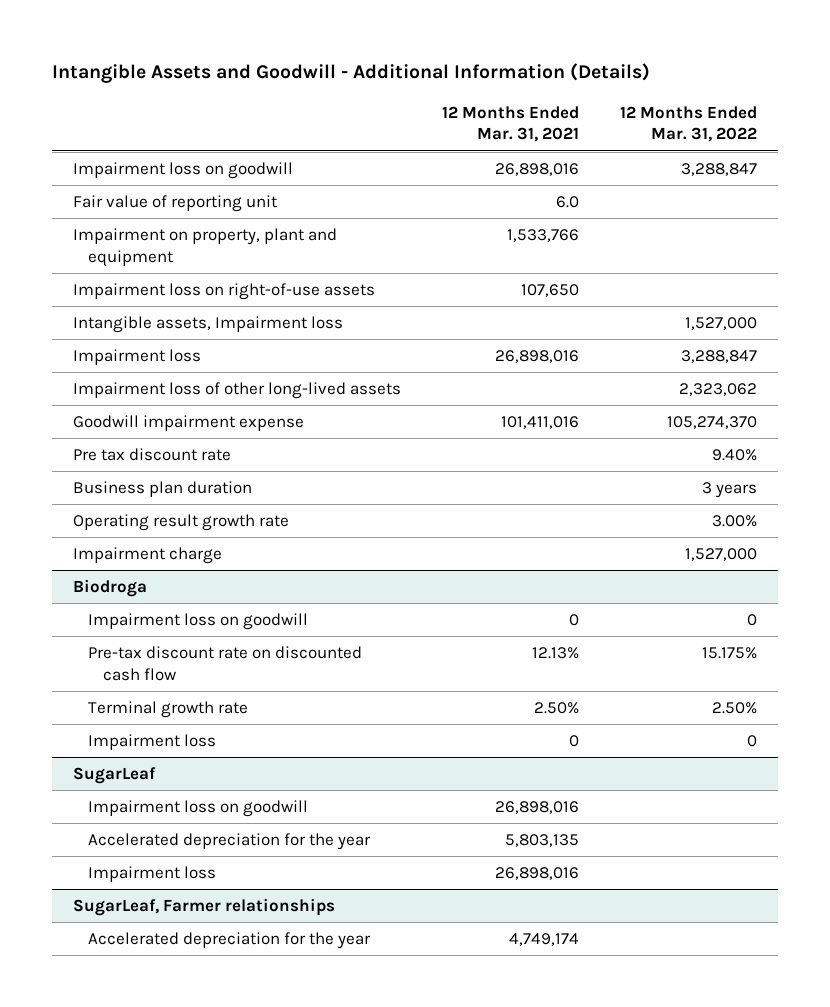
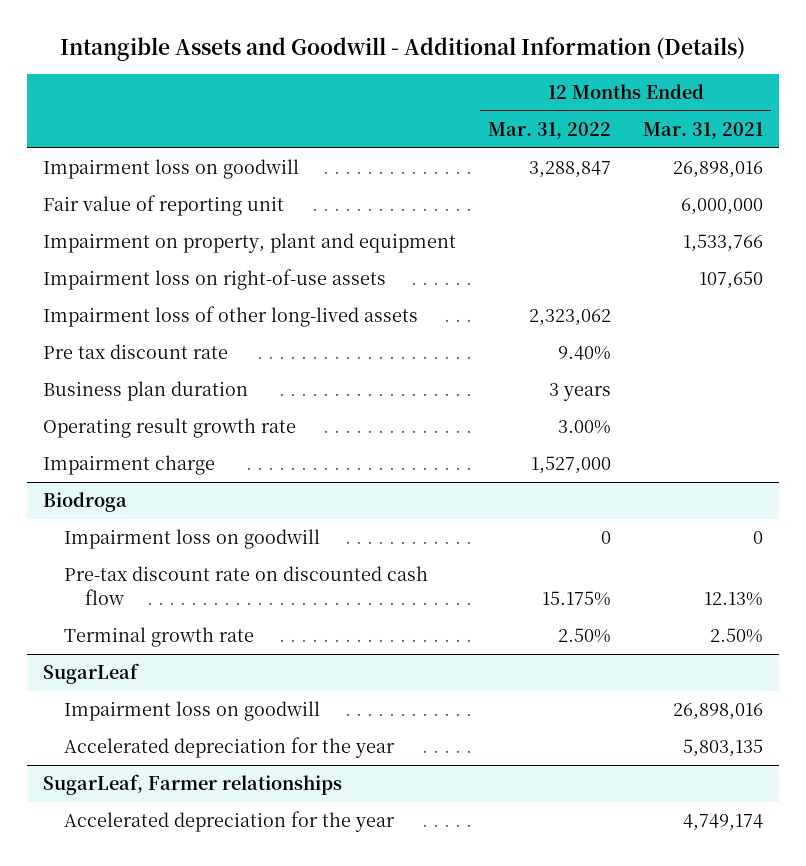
[555,196,579,209] 6.0 -> [681,198,764,216] 6,000,000
[72,316,343,334] Intangible assets, Impairment loss -> none
[72,349,201,366] Impairment loss -> none
[72,415,304,432] Goodwill impairment expense -> none
[87,734,216,751] Impairment loss -> none
[87,866,216,883] Impairment loss -> none

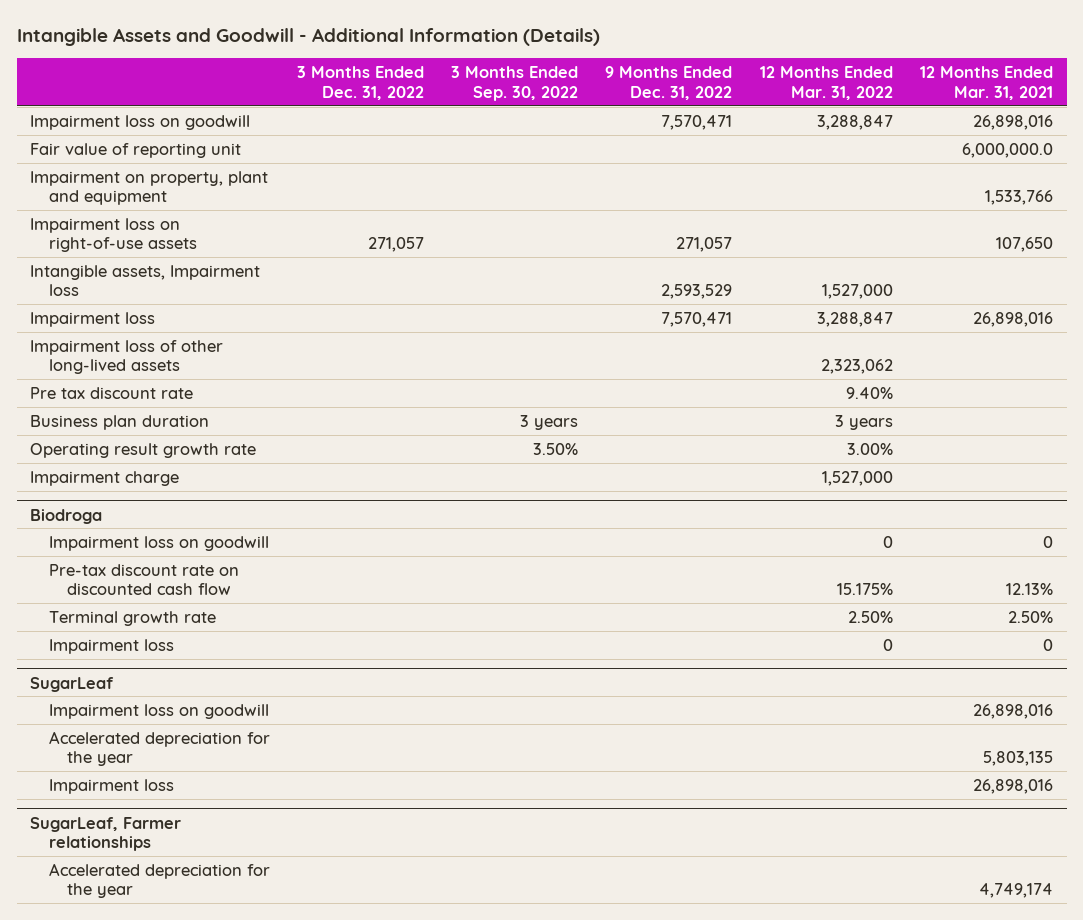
none -> [296,66,424,100] 3 Months Ended Dec. 31, 2022
none -> [451,66,579,101] 3 Months Ended Sep. 30, 2022
none -> [605,66,733,100] 9 Months Ended Dec. 31, 2022
[681,198,764,216] 6,000,000 -> [962,142,1054,158] 6,000,000.0
none -> [30,264,261,297] Intangible assets, Impairment loss
none -> [30,311,156,327] Impairment loss
none -> [48,638,174,654] Impairment loss
none -> [48,778,174,794] Impairment loss

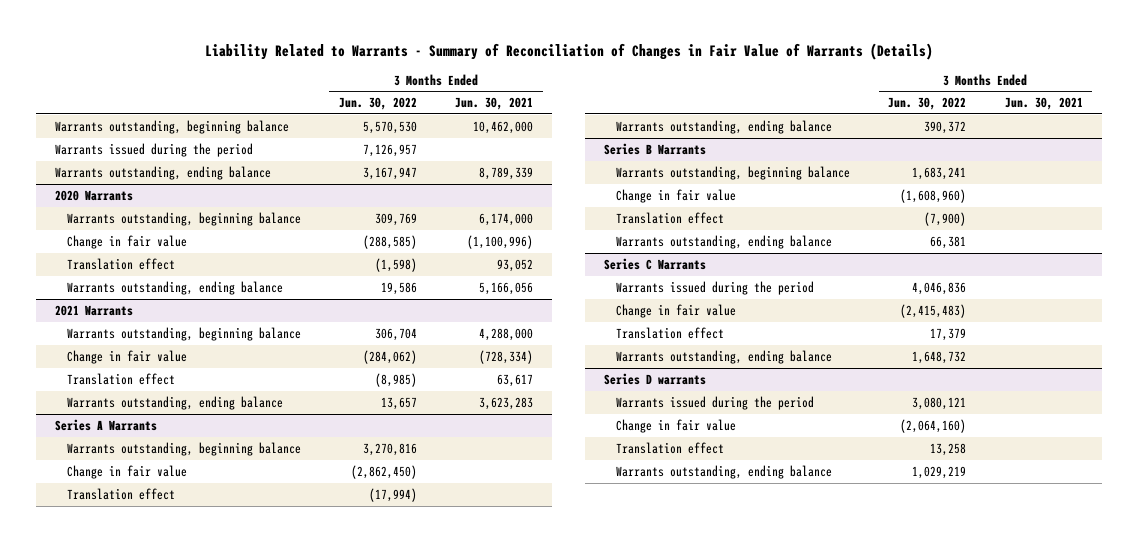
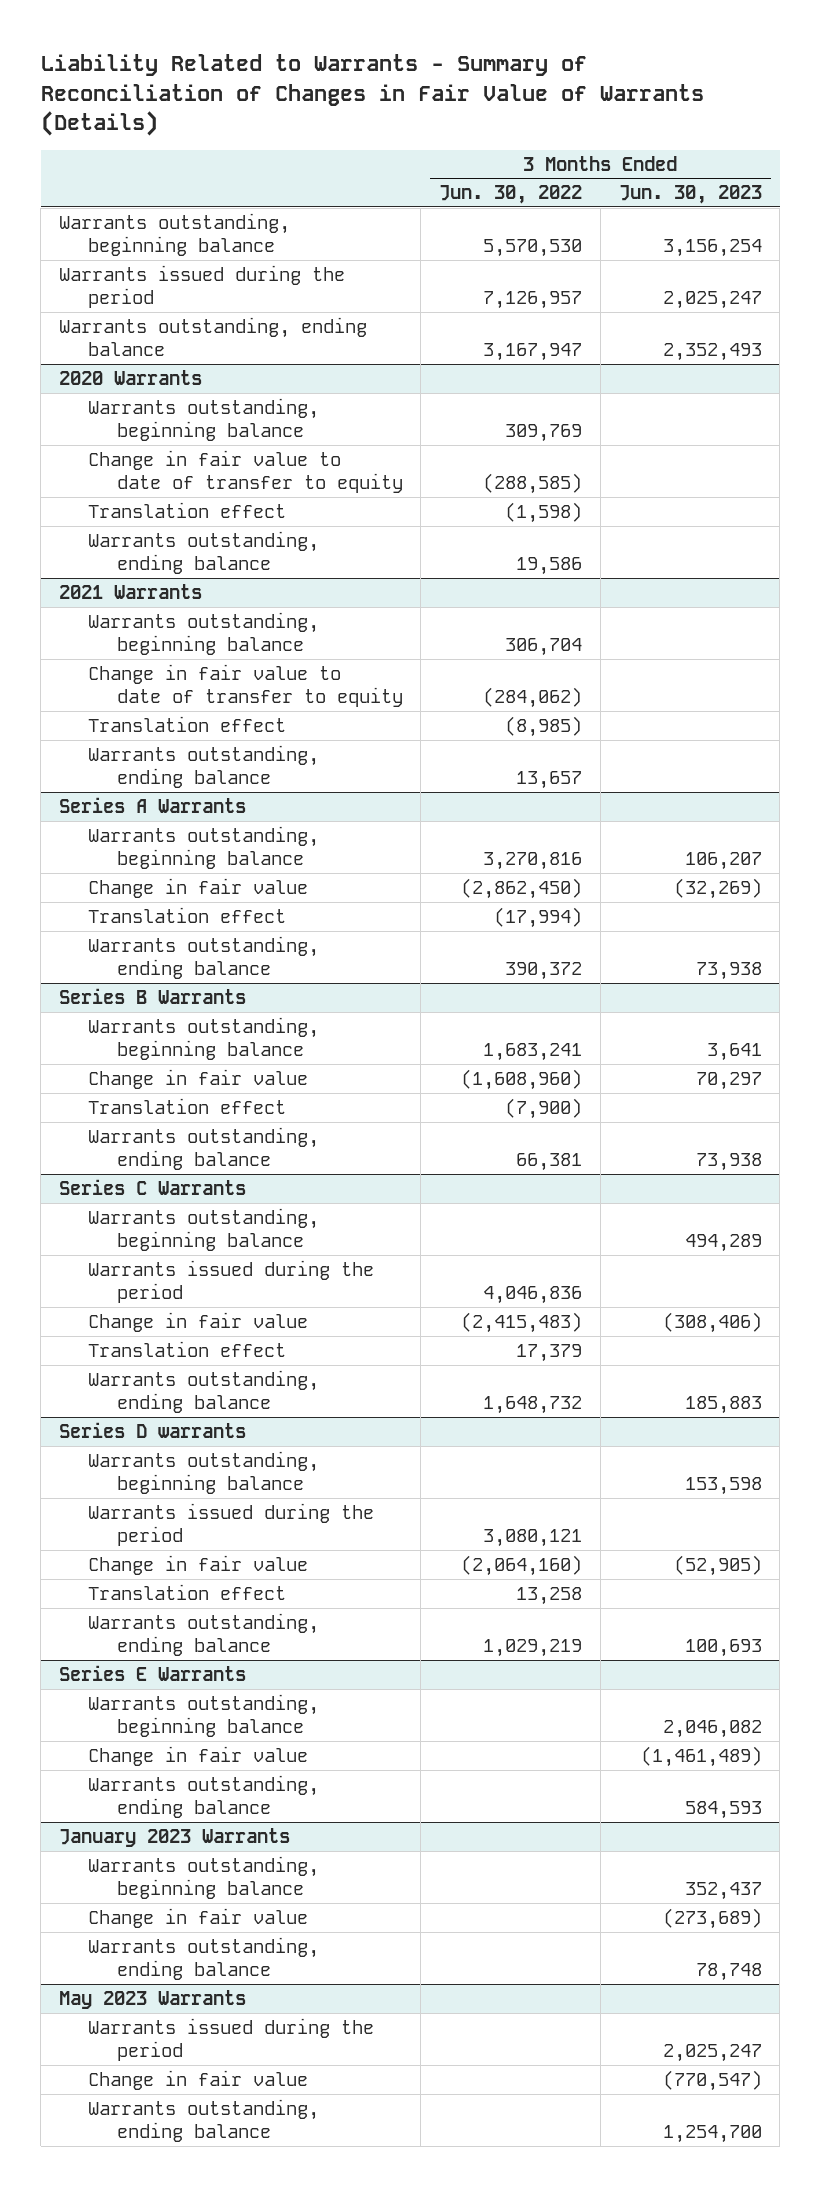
[455,97,534,111] Jun. 30, 2021 -> none
none -> [618,185,762,205] Jun. 30, 2023
[66,234,187,249] Change in fair value -> [87,450,403,494] Change in fair value to date of transfer to equity
[66,349,187,364] Change in fair value -> [87,664,403,708] Change in fair value to date of transfer to equity
none -> [87,1208,319,1252] Warrants outstanding, beginning balance
none -> [87,1451,319,1495] Warrants outstanding, beginning balance
none -> [59,1665,247,1682] Series E Warrants
none -> [87,1694,319,1738] Warrants outstanding, beginning balance
none -> [87,1746,308,1767] Change in fair value
none -> [87,1775,319,1819] Warrants outstanding, ending balance
none -> [59,1828,291,1848] January 2023 Warrants
none -> [87,1856,319,1900] Warrants outstanding, beginning balance
none -> [87,1908,308,1929] Change in fair value
none -> [87,1937,319,1981] Warrants outstanding, ending balance
none -> [59,1990,247,2010] May 2023 Warrants
none -> [87,2018,374,2062] Warrants issued during the period
none -> [87,2070,308,2091] Change in fair value
none -> [87,2099,319,2143] Warrants outstanding, ending balance

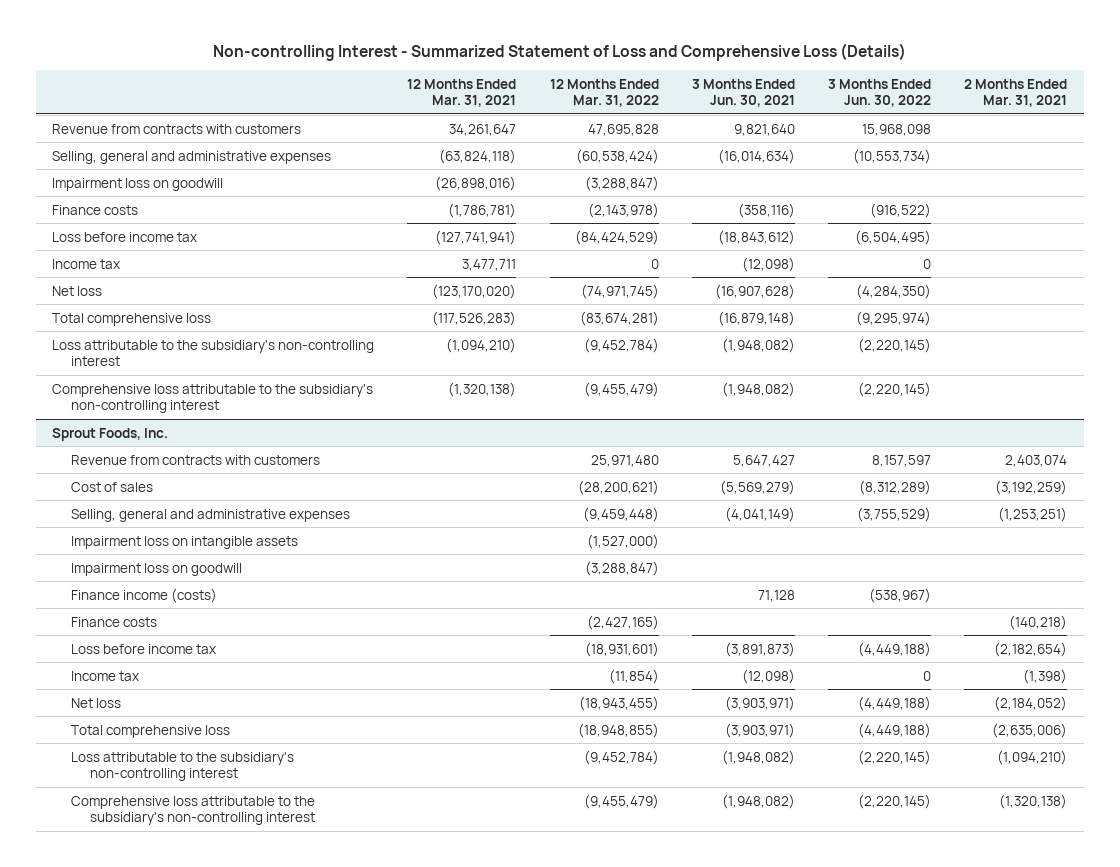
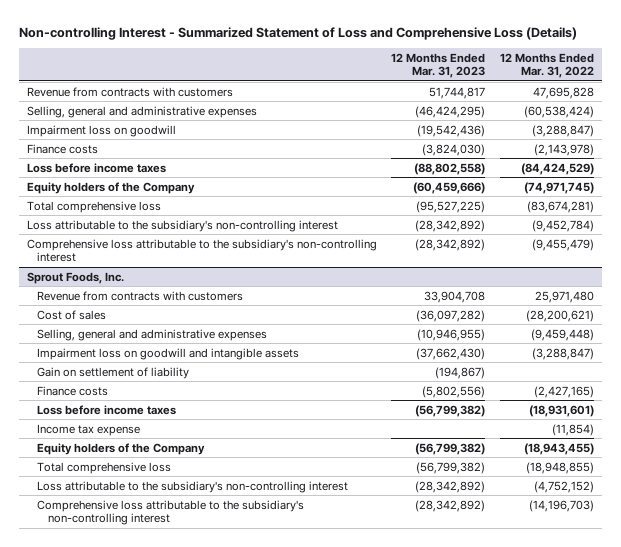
[407,78,517,108] 12 Months Ended Mar. 31, 2021 -> none
[691,78,795,108] 3 Months Ended Jun. 30, 2021 -> none
[828,78,932,108] 3 Months Ended Jun. 30, 2022 -> none
[964,78,1068,108] 2 Months Ended Mar. 31, 2021 -> none
none -> [391,52,486,79] 12 Months Ended Mar. 31, 2023
[52,258,121,269] Income tax -> none
[52,231,198,242] Loss before income tax -> [26,162,166,173] Loss before income taxes
[52,285,103,296] Net loss -> [26,181,195,194] Equity holders of the Company
[70,535,298,549] Impairment loss on intangible assets -> none
[70,587,217,603] Finance income (costs) -> none
[70,562,242,576] Impairment loss on goodwill -> [37,347,300,360] Impairment loss on goodwill and intangible assets
none -> [37,366,190,379] Gain on settlement of liability
[70,643,216,654] Loss before income tax -> [37,404,177,415] Loss before income taxes
[70,670,139,681] Income tax -> [37,423,141,436] Income tax expense
[70,697,121,708] Net loss -> [37,442,206,455] Equity holders of the Company
[583,749,659,765] (9,452,784) -> [534,480,595,493] (4,752,152)
[583,793,659,809] (9,455,479) -> [529,499,595,512] (14,196,703)

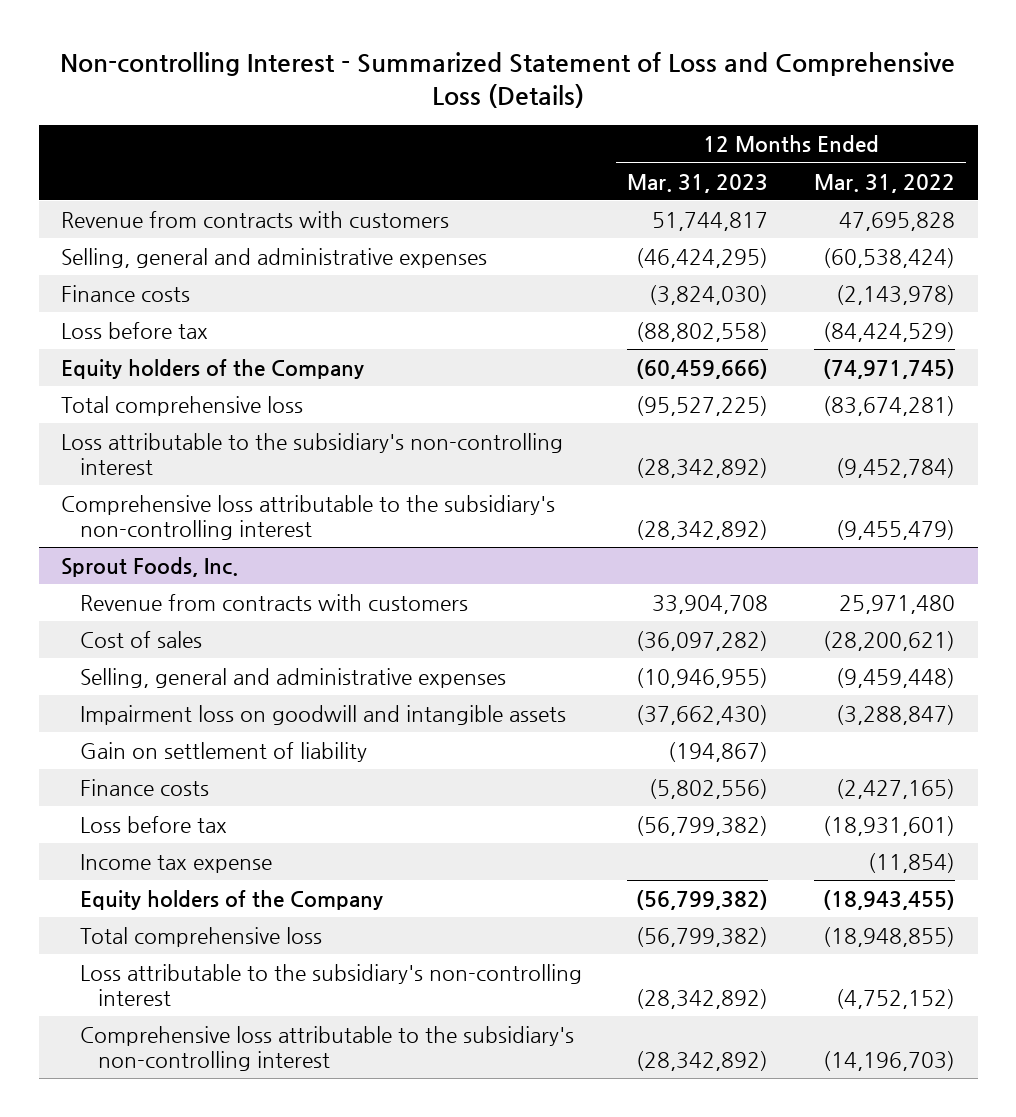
[26,124,176,137] Impairment loss on goodwill -> none
[26,162,166,173] Loss before income taxes -> [61,322,209,340] Loss before tax
[37,404,177,415] Loss before income taxes -> [79,816,227,834] Loss before tax

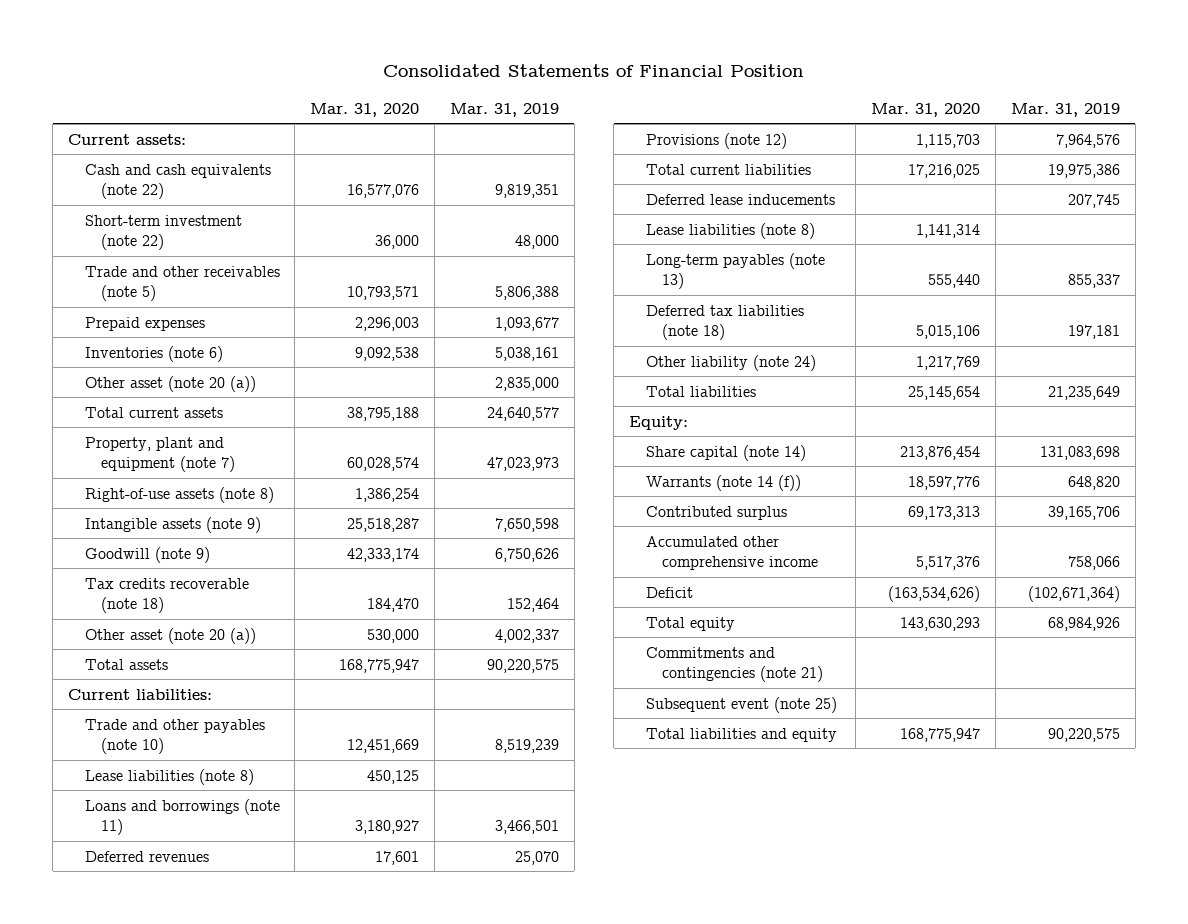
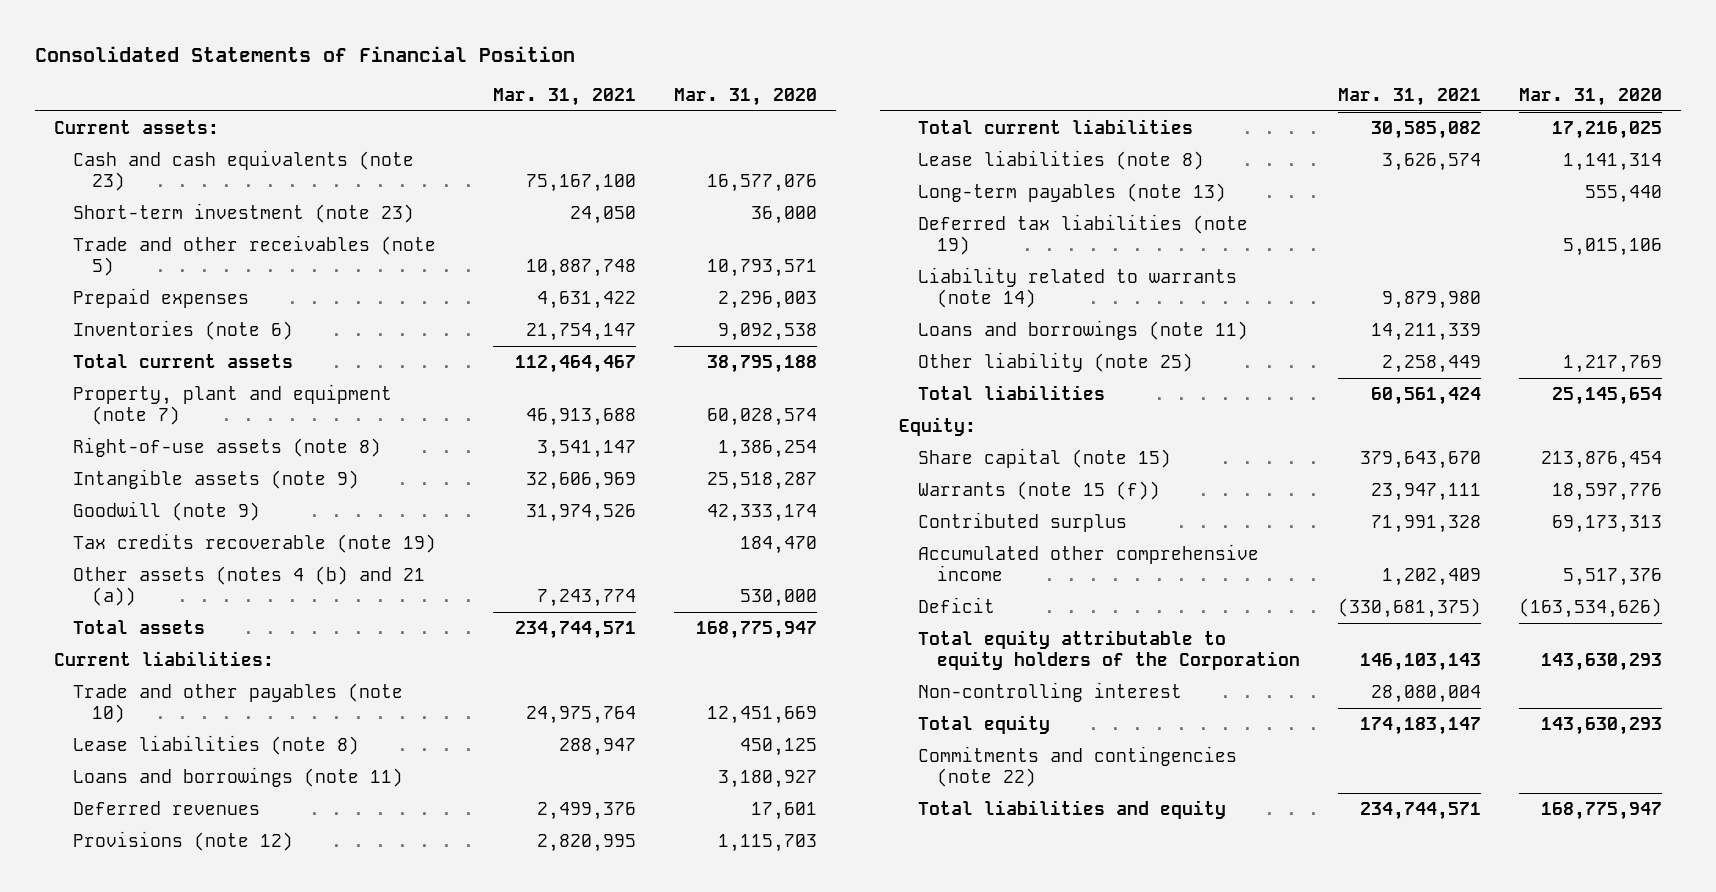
[449,102,559,117] Mar. 31, 2019 -> none
none -> [492,87,636,106] Mar. 31, 2021
[84,163,271,199] Cash and cash equivalents (note 22) -> [72,149,414,192] Cash and cash equivalents (note 23)
[84,214,242,250] Short-term investment (note 22) -> [72,202,414,223] Short-term investment (note 23)
[84,375,256,392] Other asset (note 20 (a)) -> none
[84,577,249,613] Tax credits recoverable (note 18) -> [72,532,436,553] Tax credits recoverable (note 19)
[84,627,256,644] Other asset (note 20 (a)) -> [72,565,425,607] Other assets (notes 4 (b) and 21 (a))
[645,193,835,205] Deferred lease inducements -> none
[645,304,804,340] Deferred tax liabilities (note 18) -> [917,213,1248,256] Deferred tax liabilities (note 19)
none -> [917,266,1237,309] Liability related to warrants (note 14)
none -> [917,319,1248,340] Loans and borrowings (note 11)
[645,354,816,371] Other liability (note 24) -> [917,351,1193,372] Other liability (note 25)
[645,444,806,461] Share capital (note 14) -> [917,447,1171,468] Share capital (note 15)
[645,474,801,491] Warrants (note 14 (f)) -> [917,480,1160,500] Warrants (note 15 (f))
none -> [917,629,1300,671] Total equity attributable to equity holders of the Corporation
none -> [917,681,1182,702] Non-controlling interest
[645,696,837,713] Subsequent event (note 25) -> none
[645,646,824,682] Commitments and contingencies (note 21) -> [917,745,1237,788] Commitments and contingencies (note 22)

